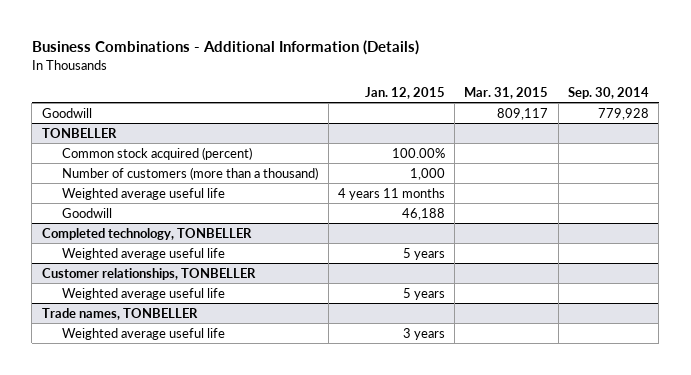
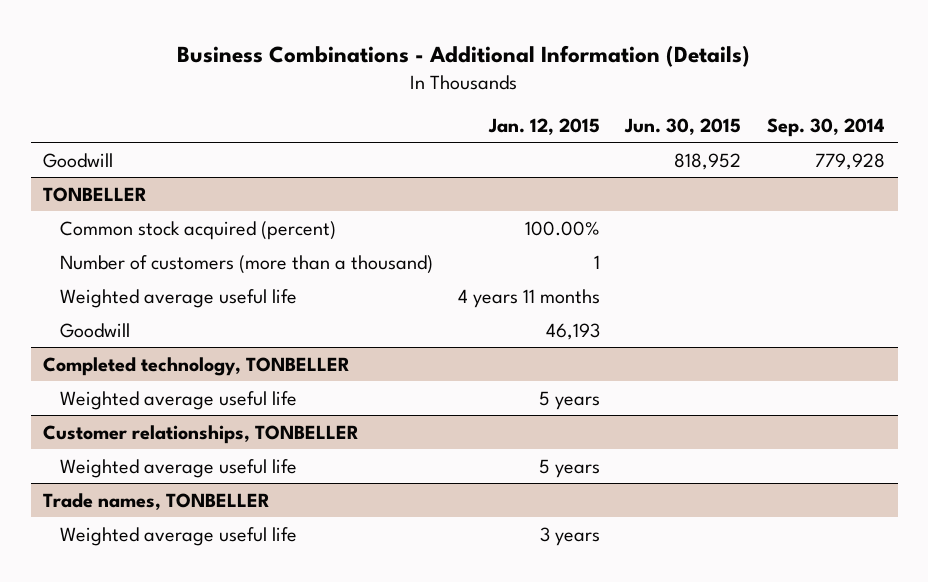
[464,86,549,99] Mar. 31, 2015 -> none
none -> [624,118,742,136] Jun. 30, 2015
[409,167,445,180] 1,000 -> [594,254,601,269] 1
[401,207,445,220] 46,188 -> [546,322,601,340] 46,193

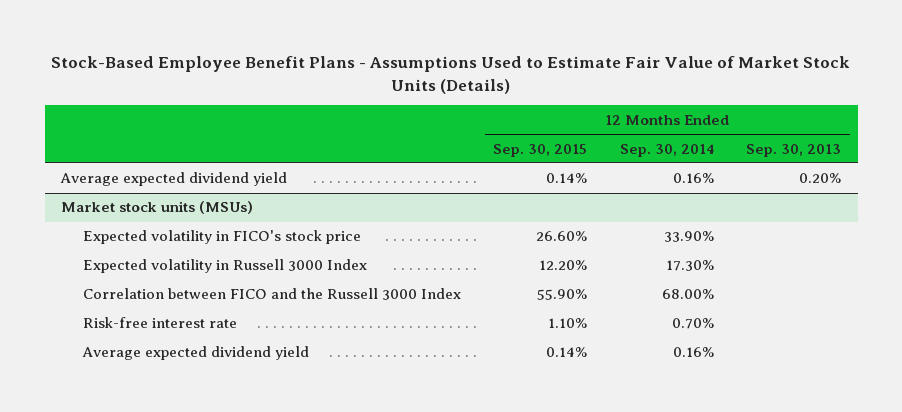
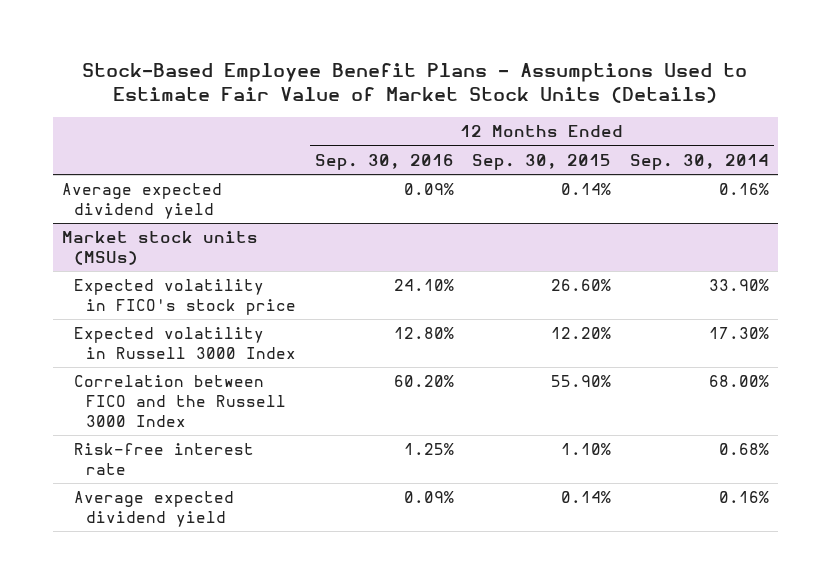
[746,143,842,157] Sep. 30, 2013 -> none
none -> [314,154,454,171] Sep. 30, 2016
[671,318,714,330] 0.70% -> [718,443,769,456] 0.68%

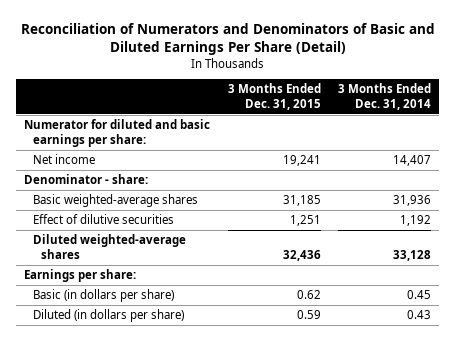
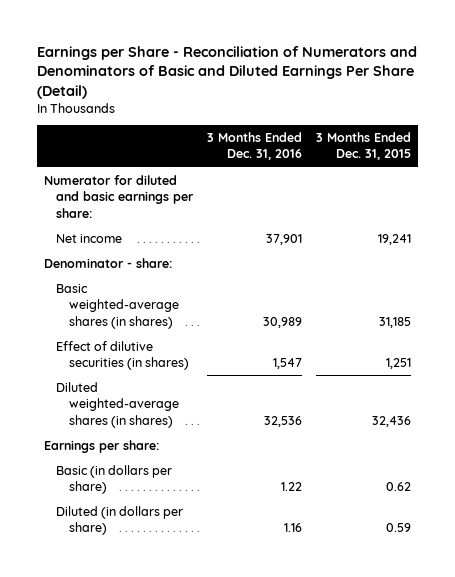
[20,22,435,55] Reconciliation of Numerators and Denominators of Basic and Diluted Earnings Per Share (Detail) -> [36,45,417,99] Earnings per Share - Reconciliation of Numerators and Denominators of Basic and Diluted Earnings Per Share (Detail)
[337,83,431,111] 3 Months Ended Dec. 31, 2014 -> none
none -> [207,132,303,161] 3 Months Ended Dec. 31, 2016
[32,194,198,208] Basic weighted-average shares -> [56,283,179,329] Basic weighted-average shares (in shares)
[32,214,174,225] Effect of dilutive securities -> [56,340,189,371] Effect of dilutive securities (in shares)
[32,234,186,259] Diluted weighted-average shares -> [56,381,179,428] Diluted weighted-average shares (in shares)

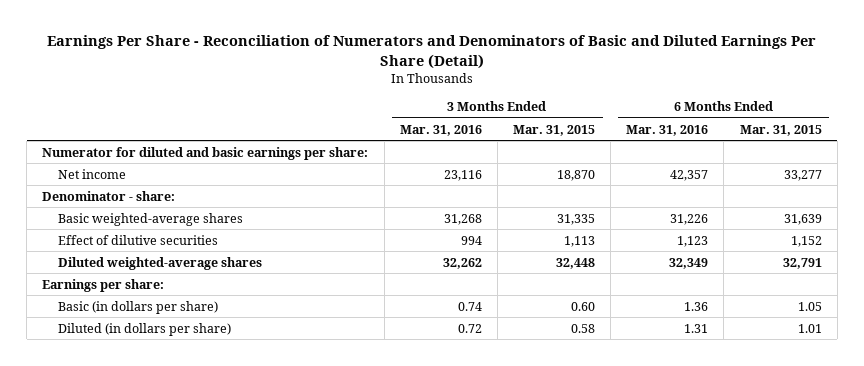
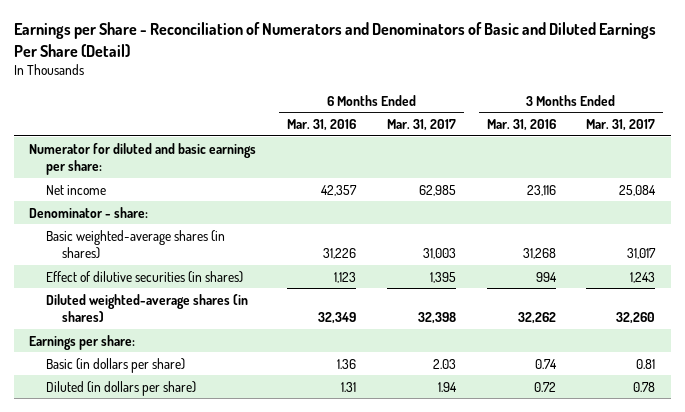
[47,35,817,69] Earnings Per Share - Reconciliation of Numerators and Denominators of Basic and Diluted Earnings Per Share (Detail) -> [13,22,656,57] Earnings per Share - Reconciliation of Numerators and Denominators of Basic and Diluted Earnings Per Share (Detail)
[513,124,596,136] Mar. 31, 2015 -> none
[739,124,822,136] Mar. 31, 2015 -> none
none -> [386,118,456,131] Mar. 31, 2017
none -> [586,118,656,131] Mar. 31, 2017
[58,212,244,226] Basic weighted-average shares -> [45,229,225,260] Basic weighted-average shares (in shares)
[58,234,219,245] Effect of dilutive securities -> [45,270,243,283] Effect of dilutive securities (in shares)
[58,256,263,270] Diluted weighted-average shares -> [45,293,248,323] Diluted weighted-average shares (in shares)

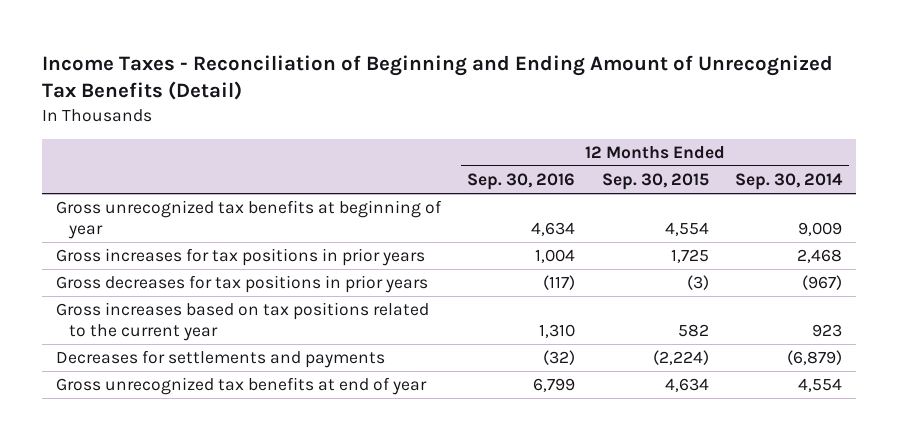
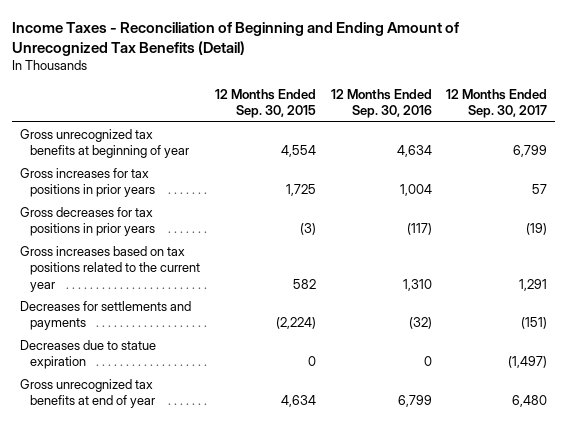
[735,173,844,191] Sep. 30, 2014 -> none
none -> [446,89,548,119] 12 Months Ended Sep. 30, 2017
none -> [19,339,156,370] Decreases due to statue expiration

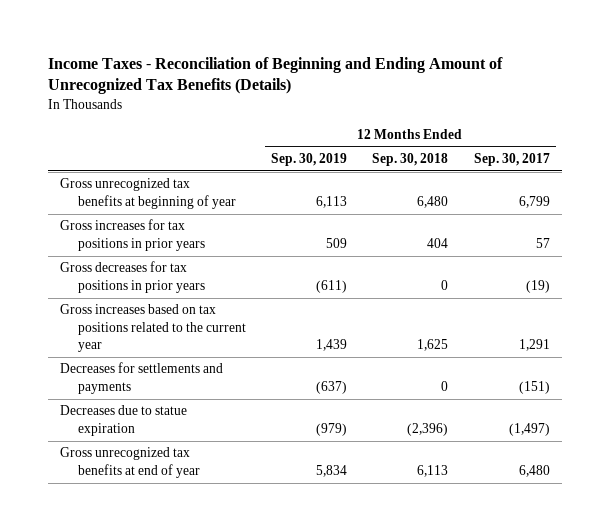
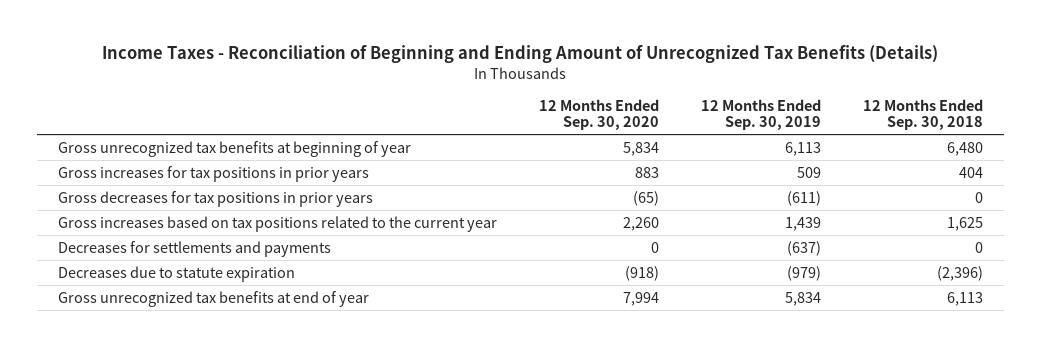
[473,153,550,167] Sep. 30, 2017 -> none
none -> [538,98,659,131] 12 Months Ended Sep. 30, 2020
[60,405,188,436] Decreases due to statue expiration -> [57,265,295,282] Decreases due to statute expiration

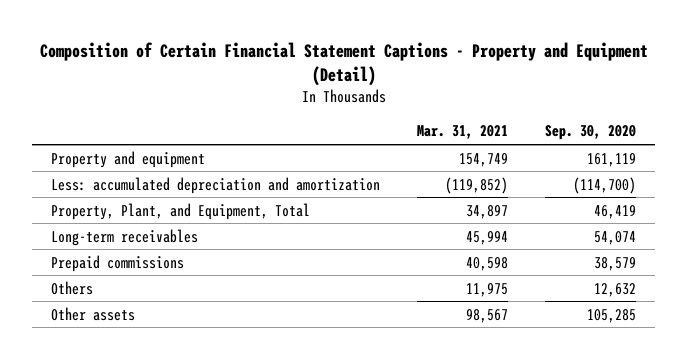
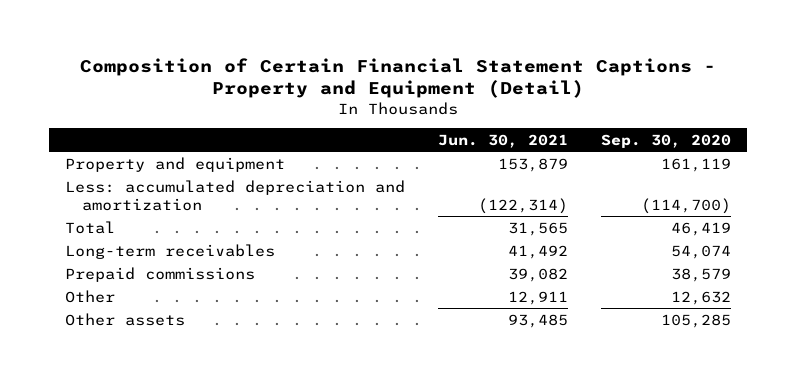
[417,125,509,140] Mar. 31, 2021 -> none
none -> [438,133,569,148] Jun. 30, 2021
[50,202,310,220] Property, Plant, and Equipment, Total -> [65,220,116,234] Total
[50,280,93,295] Others -> [65,289,116,303] Other

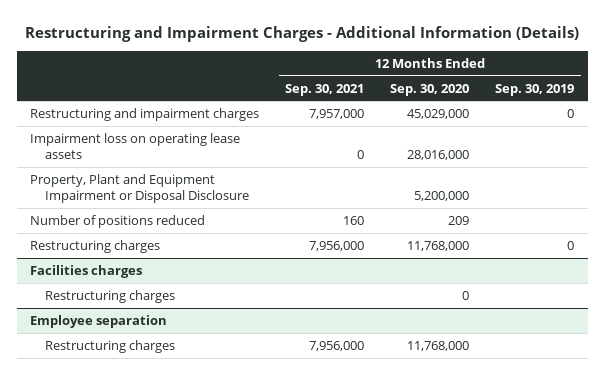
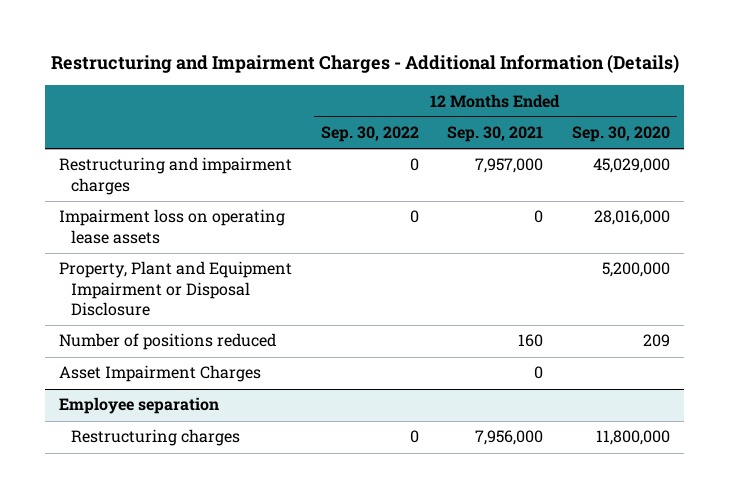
[495,83,575,96] Sep. 30, 2019 -> none
none -> [320,126,419,143] Sep. 30, 2022
[30,240,161,254] Restructuring charges -> none
[30,265,143,279] Facilities charges -> none
[45,290,176,304] Restructuring charges -> none
none -> [59,365,262,383] Asset Impairment Charges
[407,341,470,352] 11,768,000 -> [596,430,671,446] 11,800,000

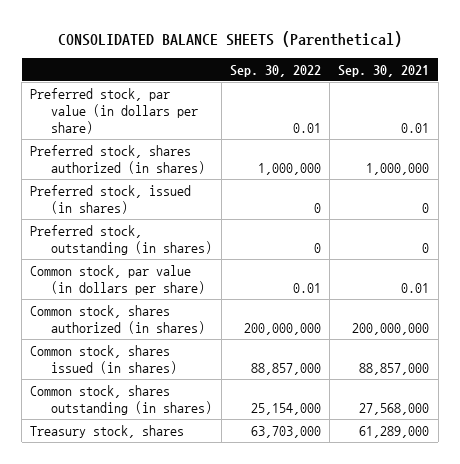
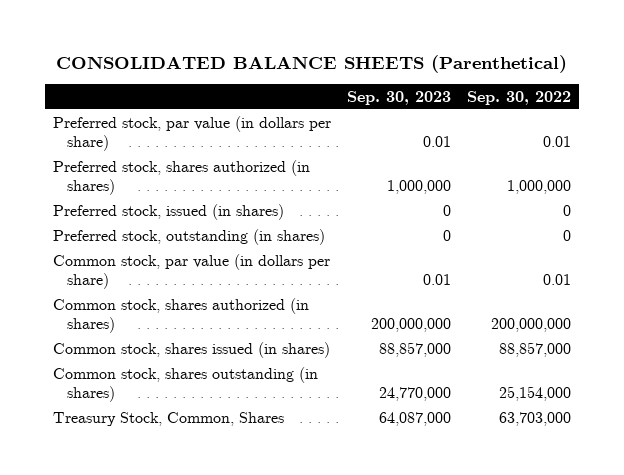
[338,64,430,77] Sep. 30, 2021 -> none
none -> [346,90,451,105] Sep. 30, 2023
[30,425,185,439] Treasury stock, shares -> [52,411,284,426] Treasury Stock, Common, Shares

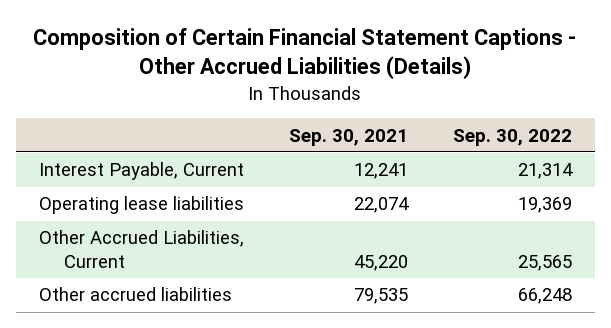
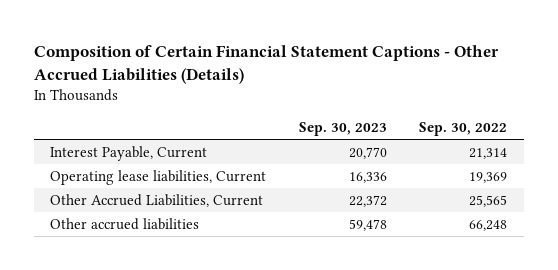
[288,128,408,146] Sep. 30, 2021 -> none
none -> [298,121,387,136] Sep. 30, 2023
[38,196,244,215] Operating lease liabilities -> [50,169,267,185] Operating lease liabilities, Current

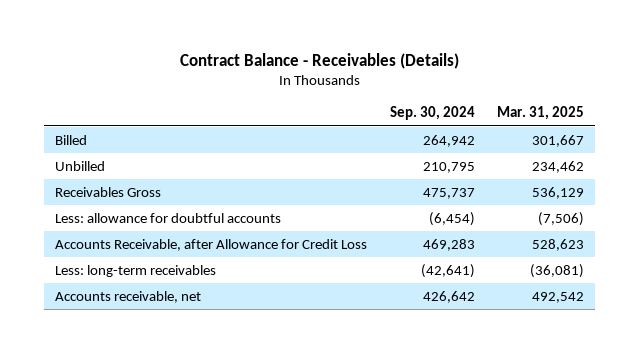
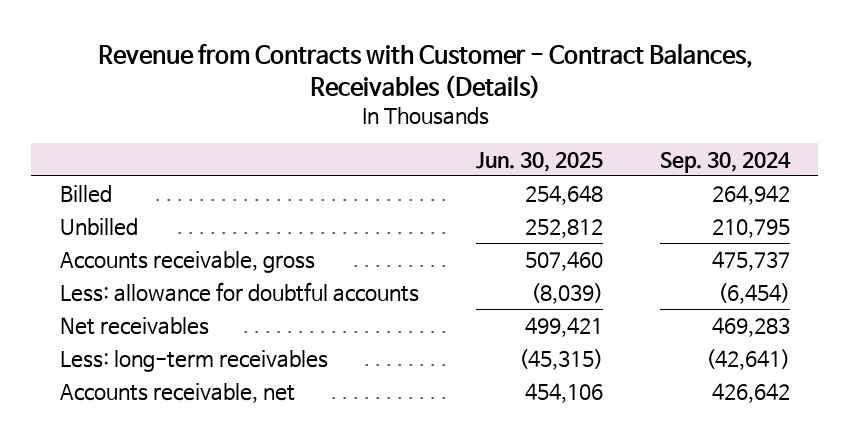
[179,52,459,69] Contract Balance - Receivables (Details) -> [97,44,753,100] Revenue from Contracts with Customer - Contract Balances, Receivables (Details)
[497,106,585,121] Mar. 31, 2025 -> none
none -> [475,151,603,172] Jun. 30, 2025
[54,186,161,197] Receivables Gross -> [59,250,315,273] Accounts receivable, gross
[54,238,367,251] Accounts Receivable, after Allowance for Credit Loss -> [59,316,209,335] Net receivables

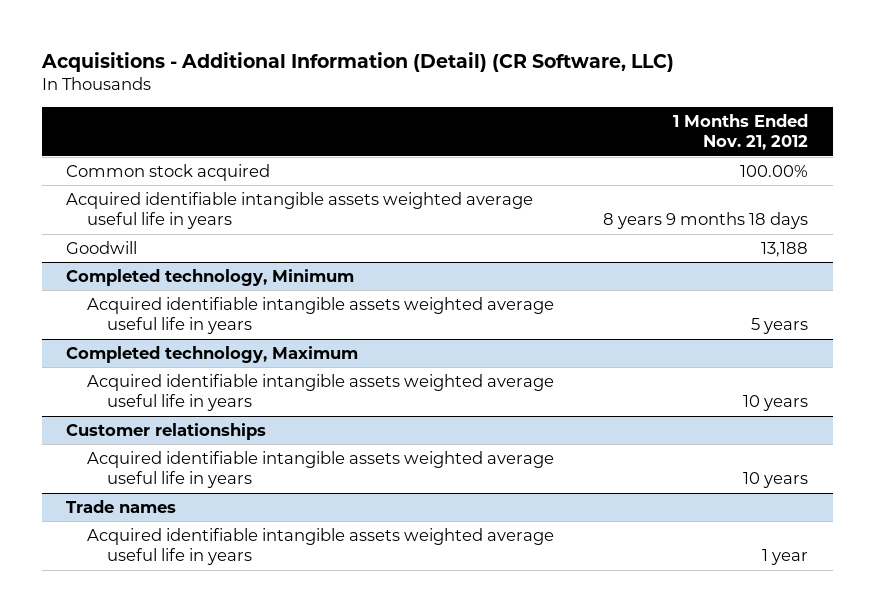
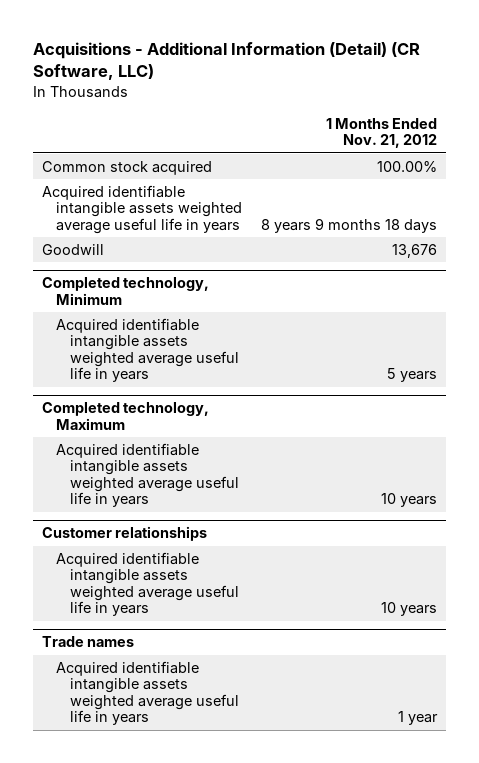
[761,242,809,258] 13,188 -> [391,243,437,258] 13,676

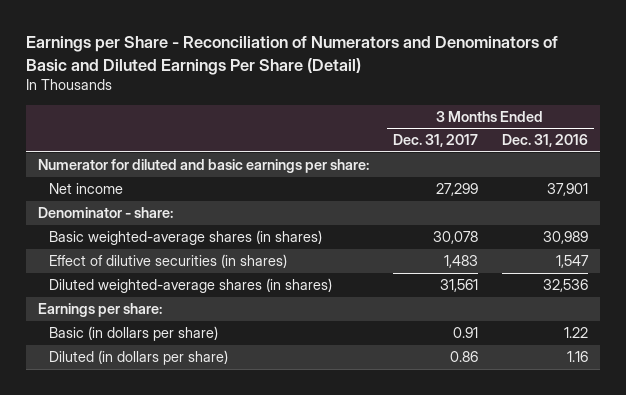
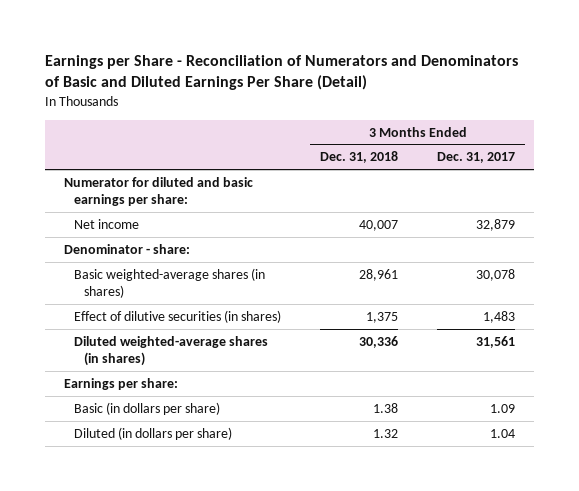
[501,134,588,148] Dec. 31, 2016 -> none
none -> [320,151,399,164] Dec. 31, 2018
[436,183,479,197] 27,299 -> [475,218,515,231] 32,879
[453,327,479,339] 0.91 -> [489,403,515,413] 1.09
[450,351,479,363] 0.86 -> [489,428,515,438] 1.04

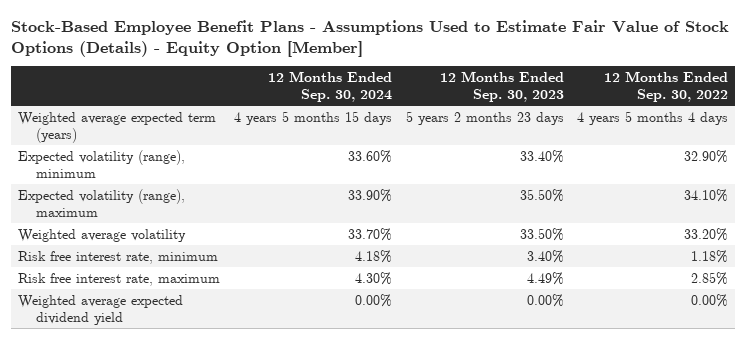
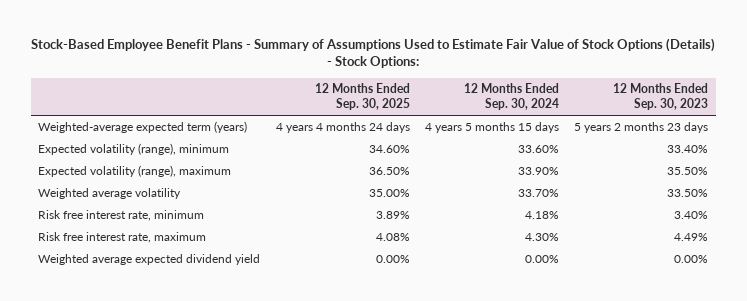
[11,20,730,57] Stock-Based Employee Benefit Plans - Assumptions Used to Estimate Fair Value of Stock Options (Details) - Equity Option [Member] -> [31,37,716,69] Stock-Based Employee Benefit Plans - Summary of Assumptions Used to Estimate Fair Value of Stock Options (Details) - Stock Options:
[604,71,729,103] 12 Months Ended Sep. 30, 2022 -> none
none -> [314,83,410,110] 12 Months Ended Sep. 30, 2025
[18,111,217,143] Weighted average expected term (years) -> [38,121,248,134] Weighted-average expected term (years)

